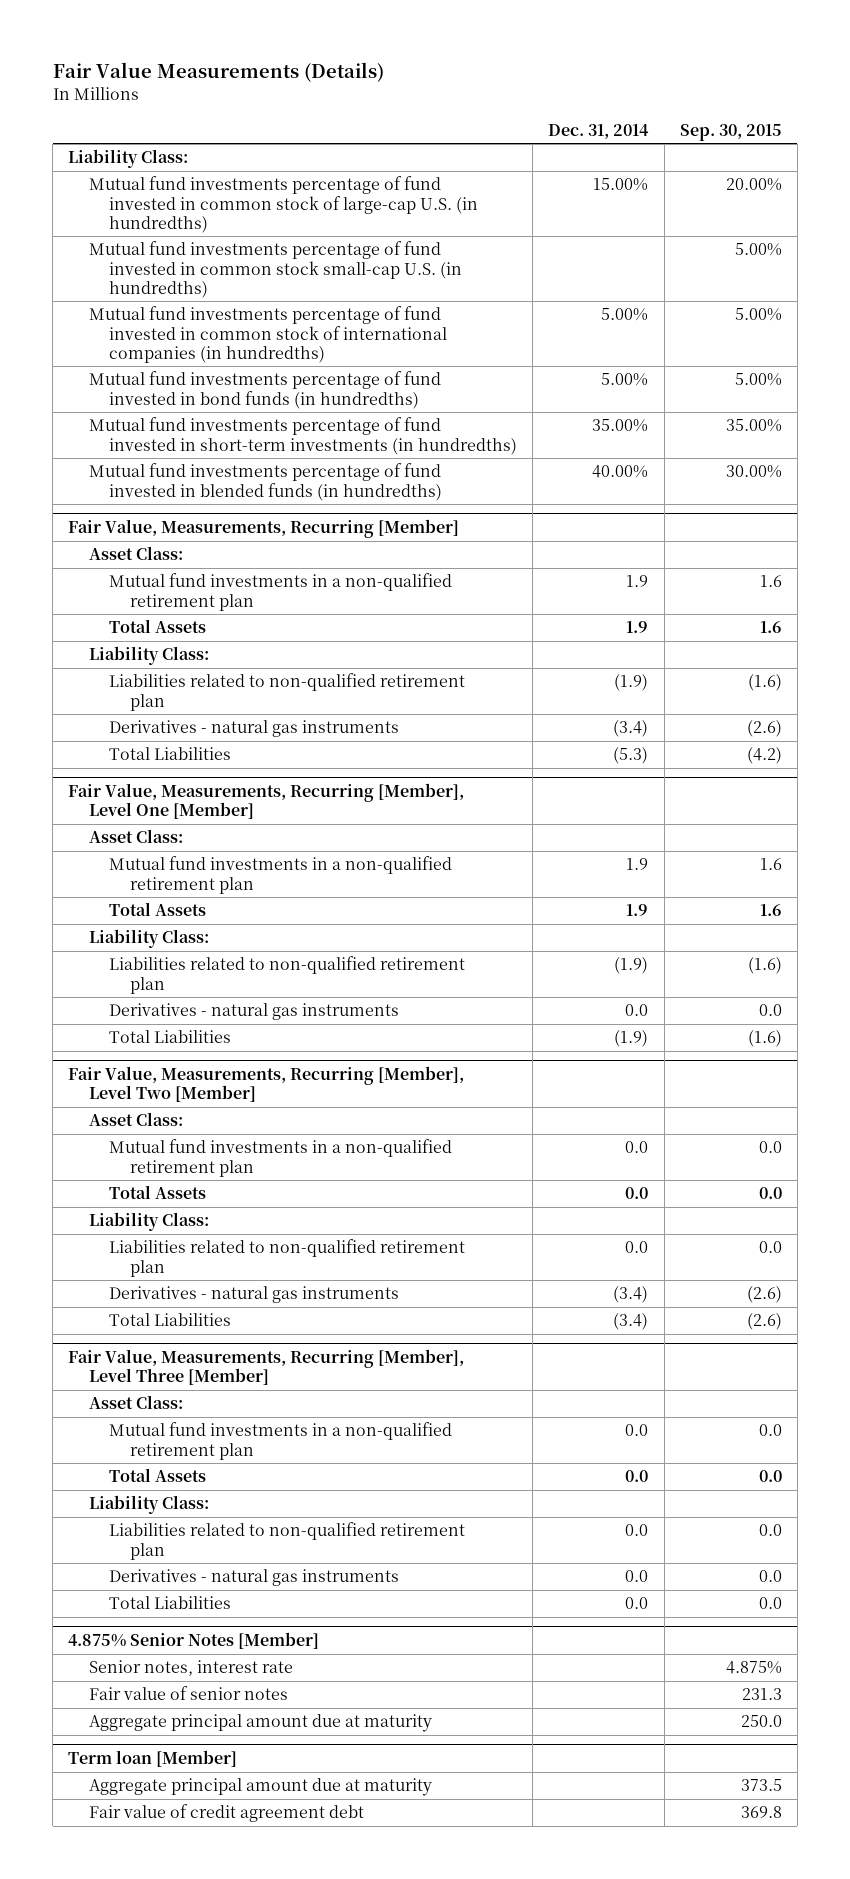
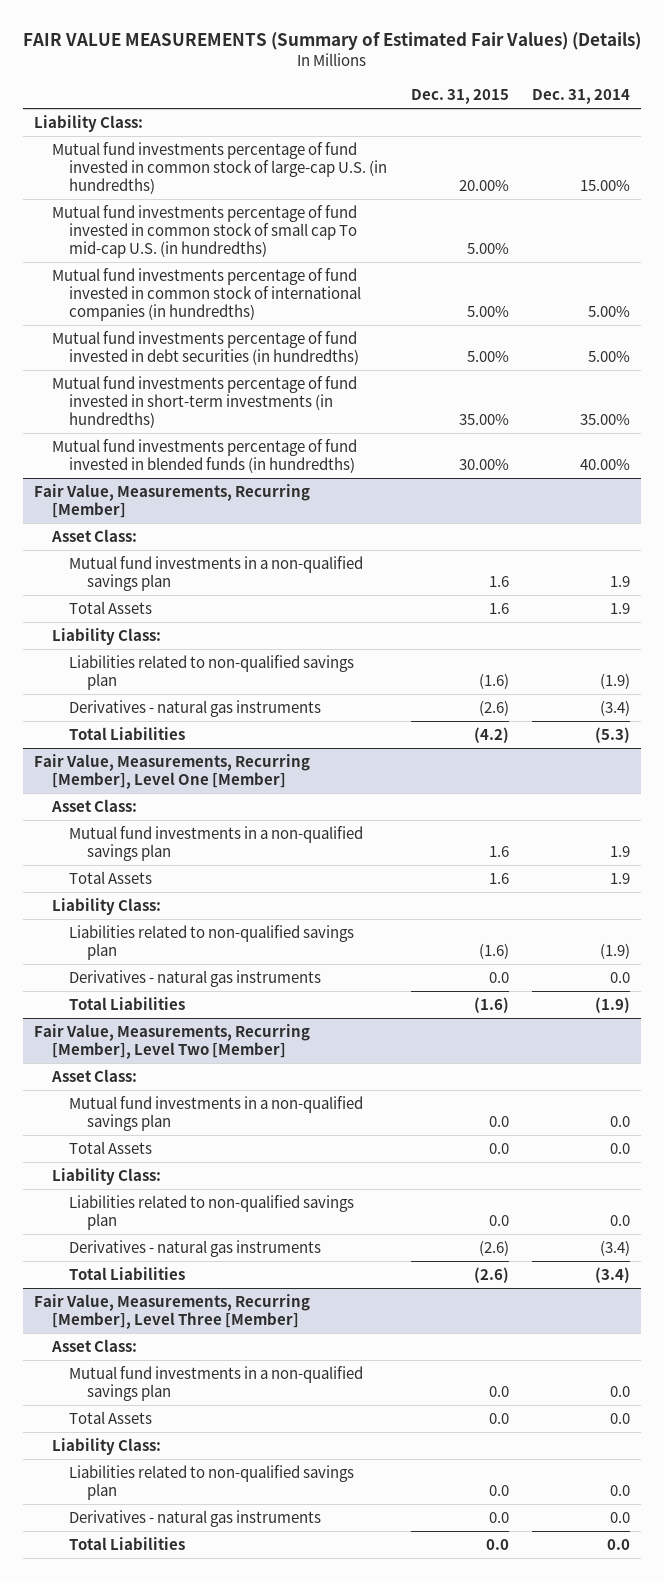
[52,62,384,83] Fair Value Measurements (Details) -> [23,31,642,50] FAIR VALUE MEASUREMENTS (Summary of Estimated Fair Values) (Details)
[679,123,782,141] Sep. 30, 2015 -> none
none -> [410,89,509,105] Dec. 31, 2015
[88,241,463,298] Mutual fund investments percentage of fund invested in common stock small-cap U.S. (in hundredths) -> [51,205,358,258] Mutual fund investments percentage of fund invested in common stock of small cap To mid-cap U.S. (in hundredths)
[88,371,441,409] Mutual fund investments percentage of fund invested in bond funds (in hundredths) -> [51,331,360,365] Mutual fund investments percentage of fund invested in debt securities (in hundredths)
[109,573,453,611] Mutual fund investments in a non-qualified retirement plan -> [69,556,364,591] Mutual fund investments in a non-qualified savings plan
[109,673,466,711] Liabilities related to non-qualified retirement plan -> [69,655,355,690] Liabilities related to non-qualified savings plan
[109,856,453,894] Mutual fund investments in a non-qualified retirement plan -> [69,826,364,861] Mutual fund investments in a non-qualified savings plan
[109,956,466,994] Liabilities related to non-qualified retirement plan -> [69,925,355,960] Liabilities related to non-qualified savings plan
[109,1139,453,1177] Mutual fund investments in a non-qualified retirement plan -> [69,1096,364,1131] Mutual fund investments in a non-qualified savings plan
[109,1239,466,1277] Liabilities related to non-qualified retirement plan -> [69,1195,355,1230] Liabilities related to non-qualified savings plan
[109,1422,453,1460] Mutual fund investments in a non-qualified retirement plan -> [69,1366,364,1401] Mutual fund investments in a non-qualified savings plan
[109,1522,466,1560] Liabilities related to non-qualified retirement plan -> [69,1465,355,1500] Liabilities related to non-qualified savings plan
[68,1632,320,1650] 4.875% Senior Notes [Member] -> none
[88,1660,293,1677] Senior notes, interest rate -> none
[88,1686,288,1701] Fair value of senior notes -> none
[88,1714,432,1733] Aggregate principal amount due at maturity -> none
[68,1750,238,1768] Term loan [Member] -> none
[88,1778,432,1797] Aggregate principal amount due at maturity -> none
[88,1804,364,1823] Fair value of credit agreement debt -> none

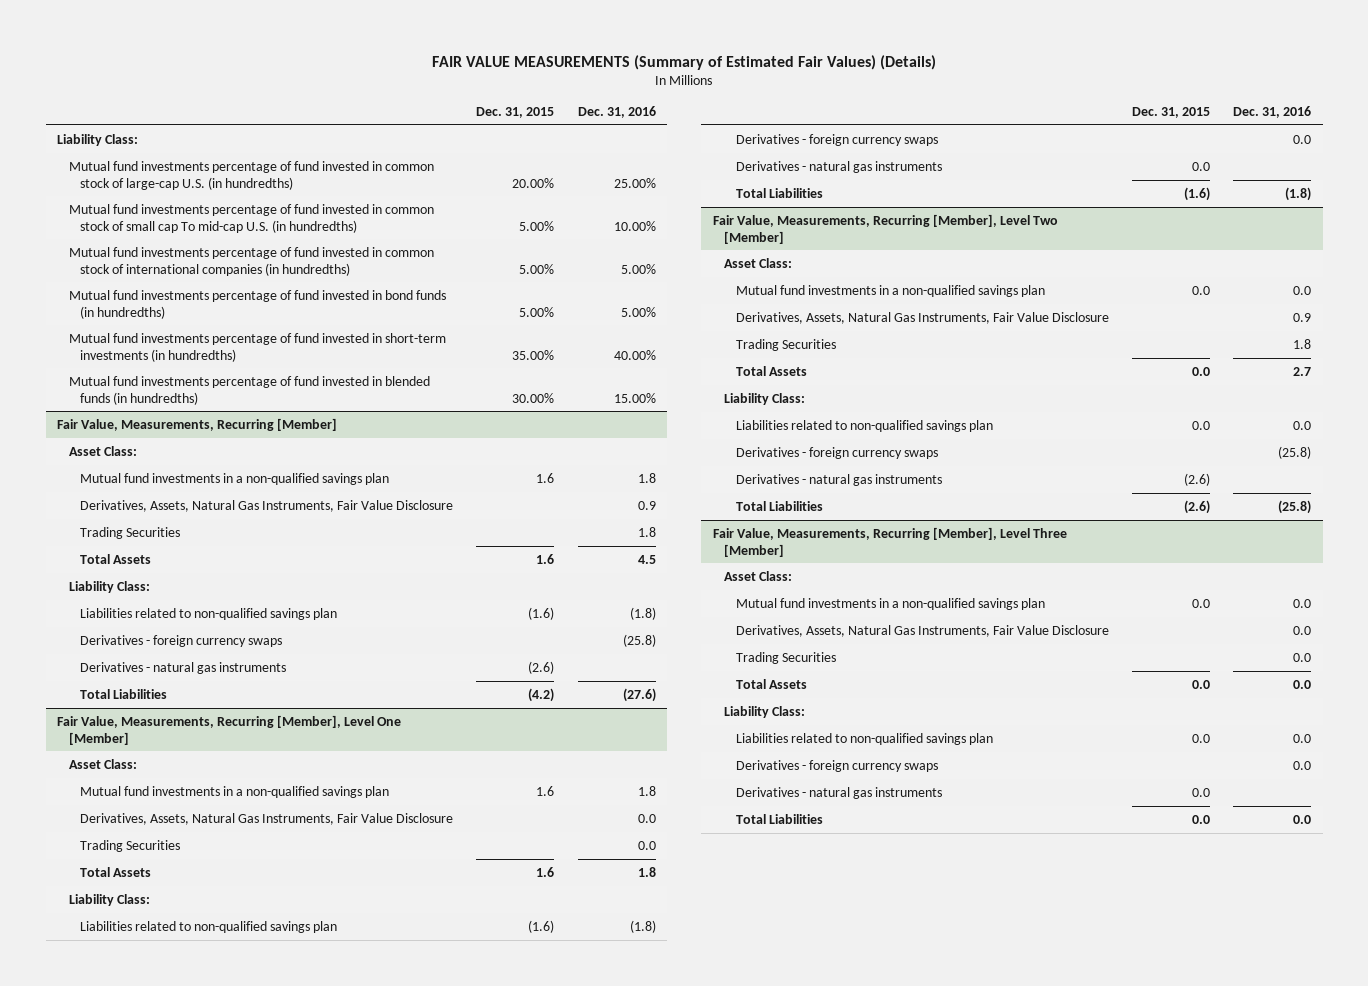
[531,89,630,105] Dec. 31, 2014 -> none
none -> [577,105,656,118] Dec. 31, 2016
[51,331,360,365] Mutual fund investments percentage of fund invested in debt securities (in hundredths) -> [68,289,446,319] Mutual fund investments percentage of fund invested in bond funds (in hundredths)
none -> [80,499,454,512] Derivatives, Assets, Natural Gas Instruments, Fair Value Disclosure
none -> [80,526,181,539] Trading Securities
none -> [80,634,283,647] Derivatives - foreign currency swaps
none -> [80,812,454,825] Derivatives, Assets, Natural Gas Instruments, Fair Value Disclosure
none -> [80,839,181,852] Trading Securities
none -> [735,133,938,146] Derivatives - foreign currency swaps
none -> [735,311,1109,324] Derivatives, Assets, Natural Gas Instruments, Fair Value Disclosure
none -> [735,338,836,351] Trading Securities
none -> [735,446,938,459] Derivatives - foreign currency swaps
none -> [735,624,1109,637] Derivatives, Assets, Natural Gas Instruments, Fair Value Disclosure
none -> [735,651,836,664] Trading Securities
none -> [735,759,938,772] Derivatives - foreign currency swaps

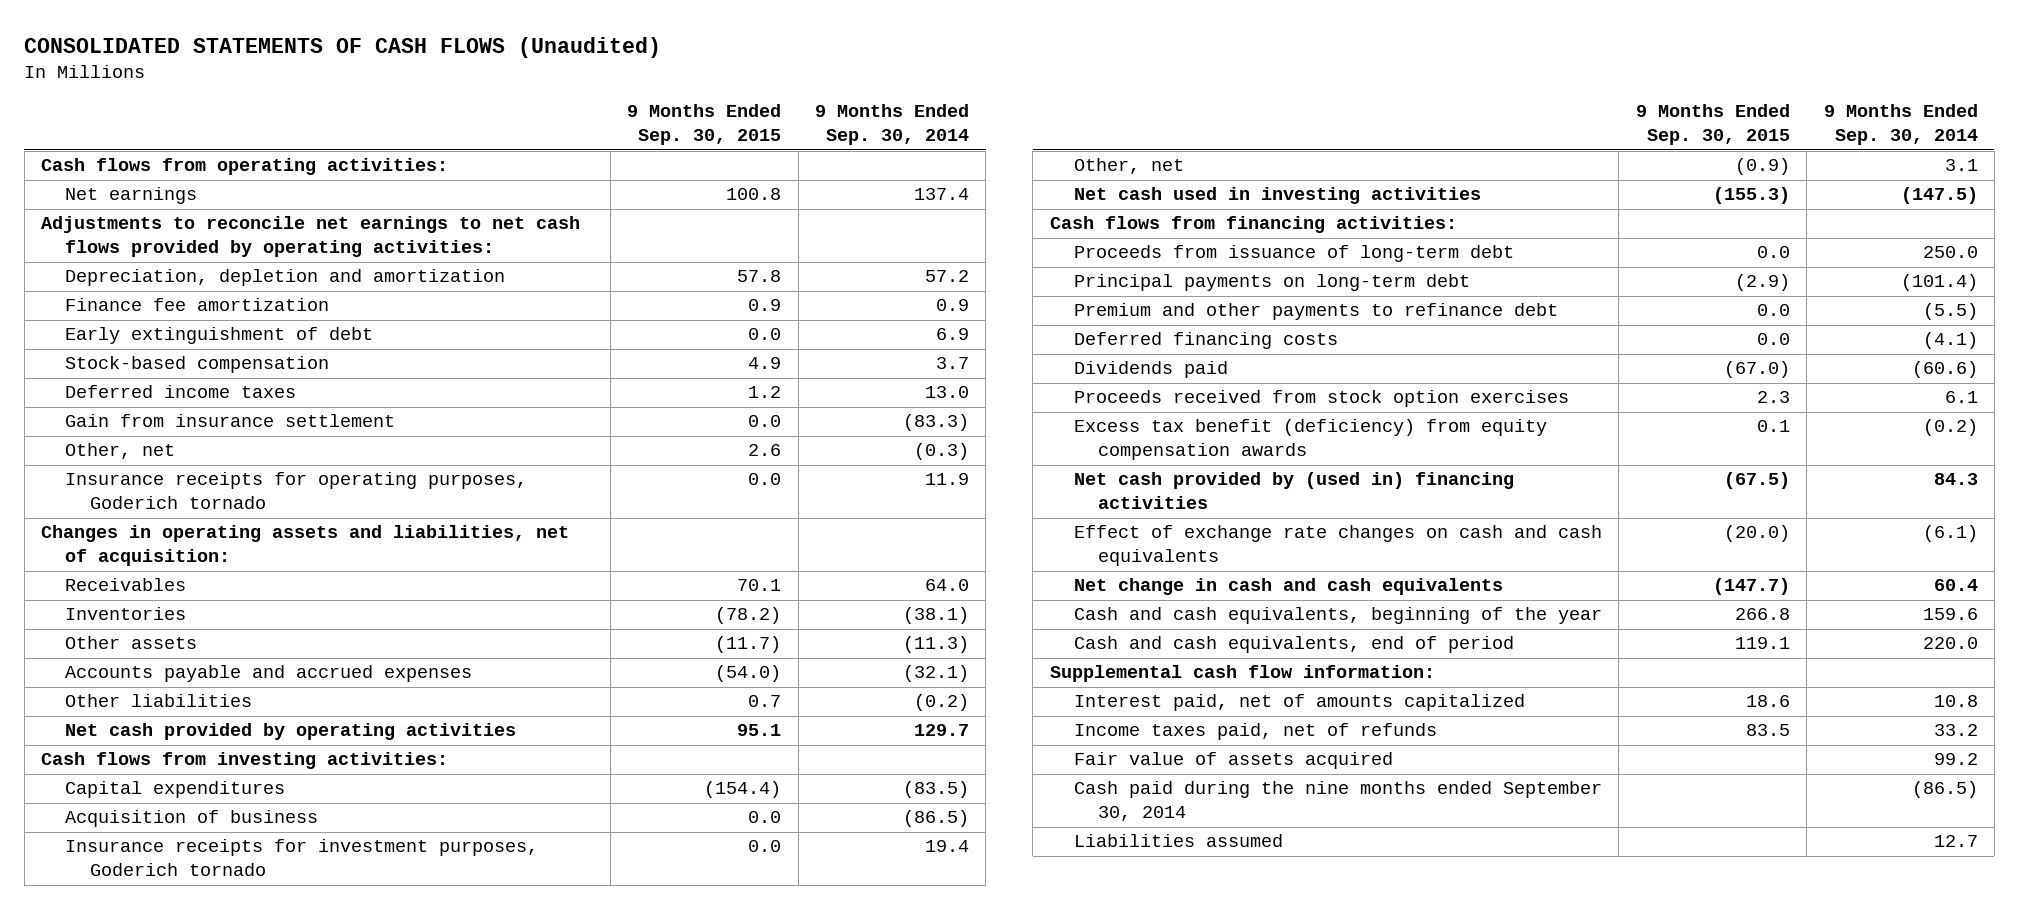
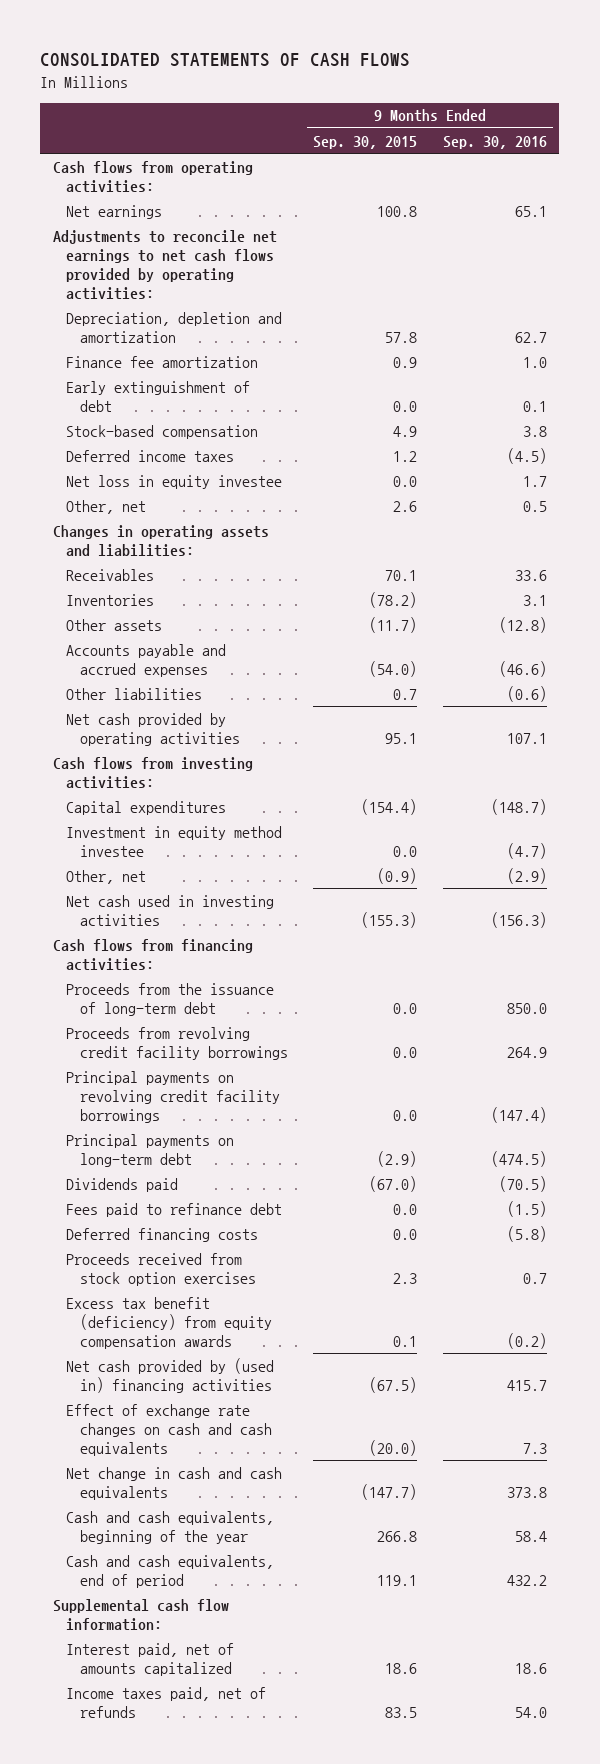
[24,37,662,59] CONSOLIDATED STATEMENTS OF CASH FLOWS (Unaudited) -> [40,52,411,67] CONSOLIDATED STATEMENTS OF CASH FLOWS
[814,104,969,146] 9 Months Ended Sep. 30, 2014 -> none
none -> [442,135,547,149] Sep. 30, 2016
[65,414,396,428] Gain from insurance settlement -> none
none -> [66,474,283,489] Net loss in equity investee
[65,472,528,510] Insurance receipts for operating purposes, Goderich tornado -> none
[40,525,569,567] Changes in operating assets and liabilities, net of acquisition: -> [52,524,269,557] Changes in operating assets and liabilities:
[65,810,319,828] Acquisition of business -> none
[65,839,539,877] Insurance receipts for investment purposes, Goderich tornado -> none
none -> [66,825,283,857] Investment in equity method investee
[1073,245,1514,263] Proceeds from issuance of long-term debt -> [66,982,275,1016] Proceeds from the issuance of long-term debt
none -> [66,1026,288,1060] Proceeds from revolving credit facility borrowings
none -> [66,1070,280,1123] Principal payments on revolving credit facility borrowings
[1073,303,1558,321] Premium and other payments to refinance debt -> none
none -> [66,1202,283,1217] Fees paid to refinance debt
[1073,332,1338,350] Deferred financing costs -> [66,1227,259,1242] Deferred financing costs
[1073,752,1393,770] Fair value of assets acquired -> none
[1073,781,1602,822] Cash paid during the nine months ended September 30, 2014 -> none
[1073,834,1283,848] Liabilities assumed -> none

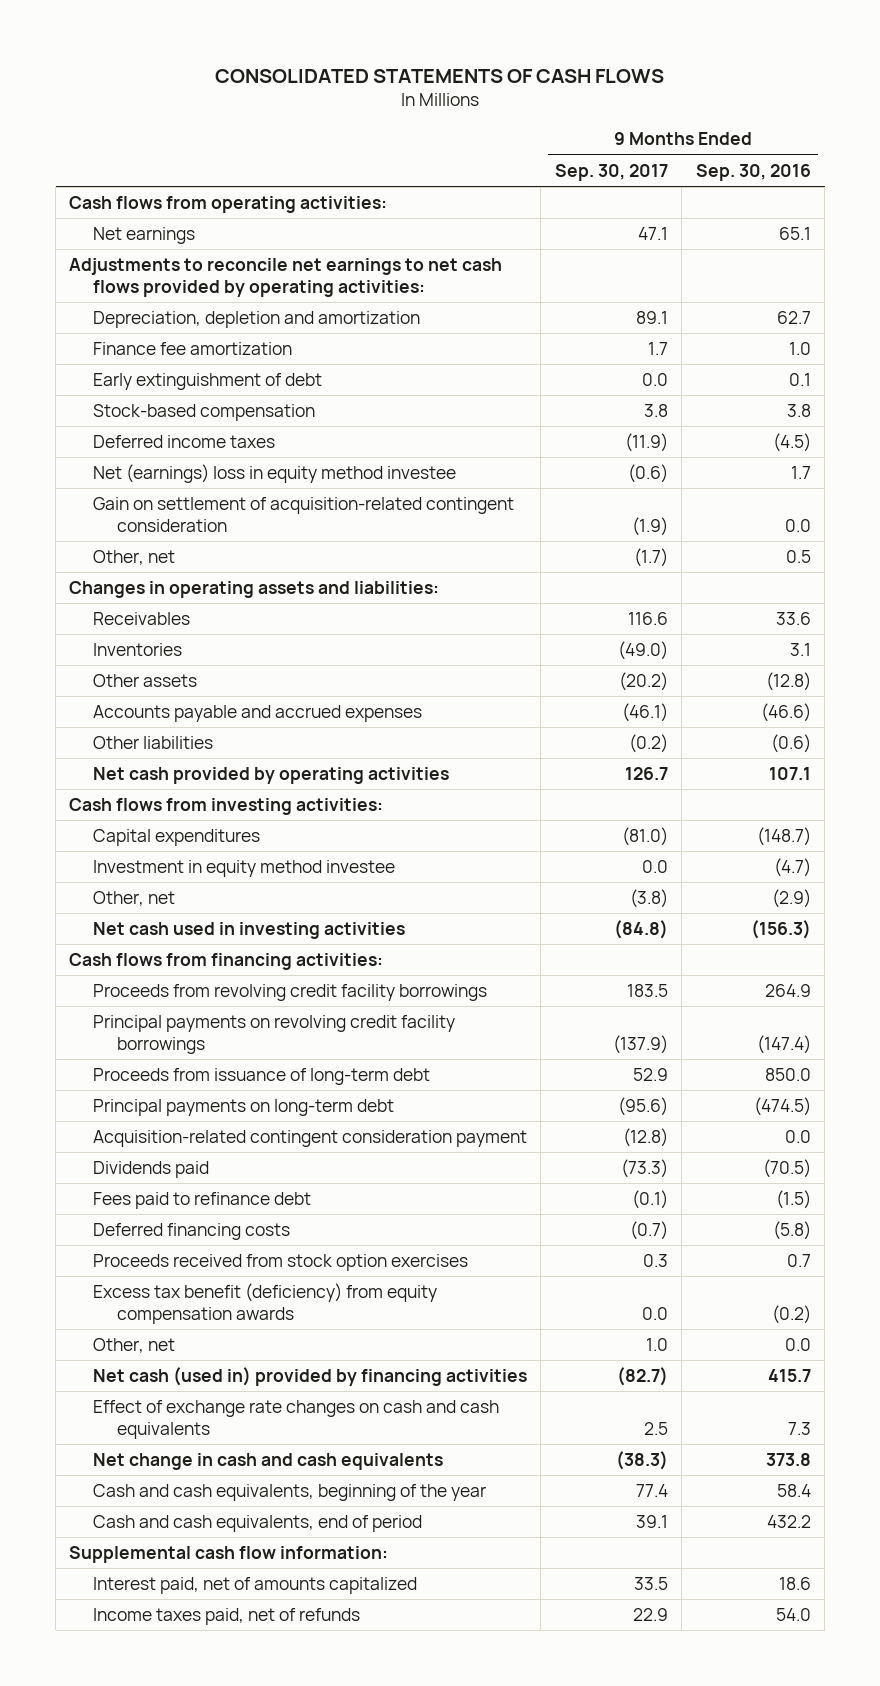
[313,135,418,149] Sep. 30, 2015 -> none
none -> [554,163,668,181] Sep. 30, 2017
[66,474,283,489] Net loss in equity investee -> [92,464,456,484] Net (earnings) loss in equity method investee
none -> [92,497,514,533] Gain on settlement of acquisition-related contingent consideration
[66,982,275,1016] Proceeds from the issuance of long-term debt -> none
none -> [92,1068,430,1086] Proceeds from issuance of long-term debt
none -> [92,1130,527,1148] Acquisition-related contingent consideration payment
none -> [92,1338,175,1354] Other, net
[66,1357,275,1393] Net cash provided by (used in) financing activities -> [92,1367,527,1387] Net cash (used in) provided by financing activities

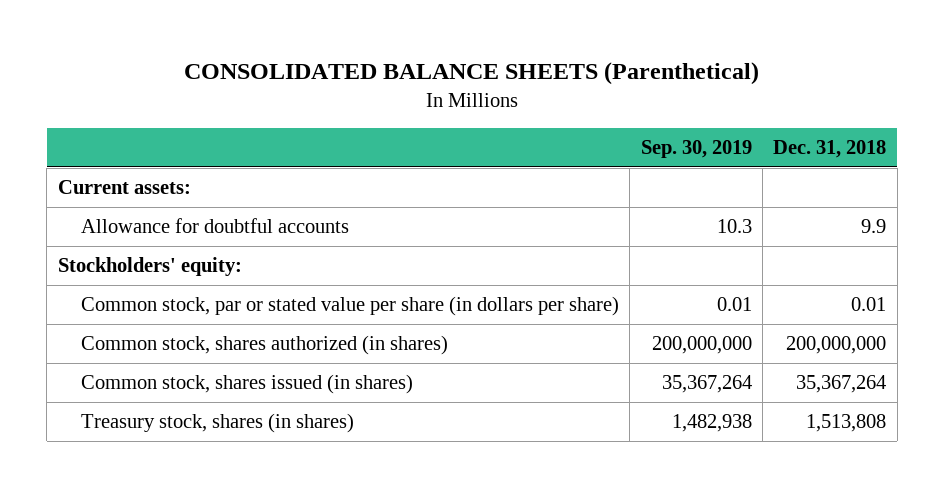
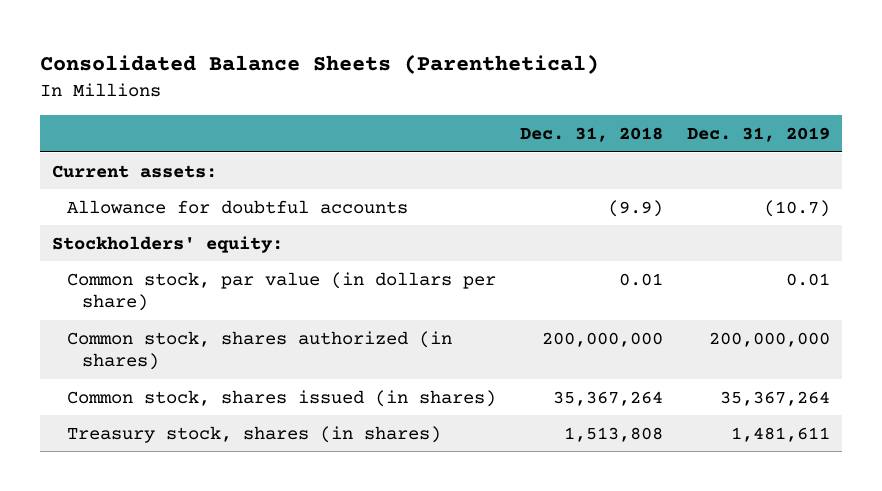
[184,62,760,86] CONSOLIDATED BALANCE SHEETS (Parenthetical) -> [40,54,600,75] Consolidated Balance Sheets (Parenthetical)
[640,139,752,158] Sep. 30, 2019 -> none
none -> [686,127,830,143] Dec. 31, 2019
[861,219,887,234] 9.9 -> [607,199,663,217] (9.9)
[80,296,619,317] Common stock, par or stated value per share (in dollars per share) -> [67,271,497,312] Common stock, par value (in dollars per share)

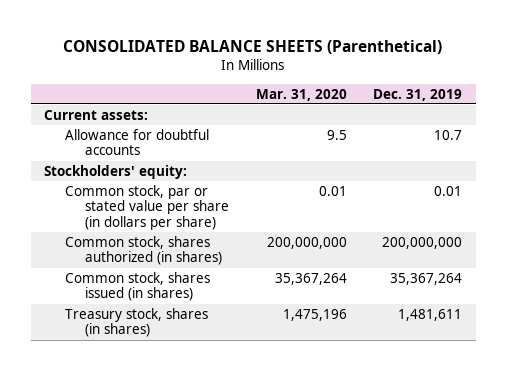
[40,54,600,75] Consolidated Balance Sheets (Parenthetical) -> [63,39,443,54] CONSOLIDATED BALANCE SHEETS (Parenthetical)
[519,127,663,143] Dec. 31, 2018 -> none
none -> [255,88,347,101] Mar. 31, 2020
[763,199,830,217] (10.7) -> [434,129,463,140] 10.7
[67,271,497,312] Common stock, par value (in dollars per share) -> [64,184,230,231] Common stock, par or stated value per share (in dollars per share)

